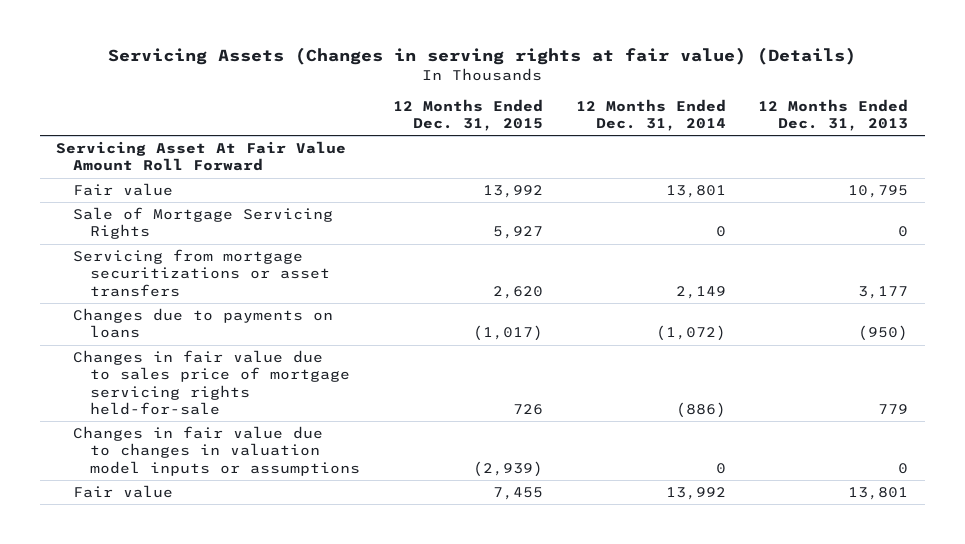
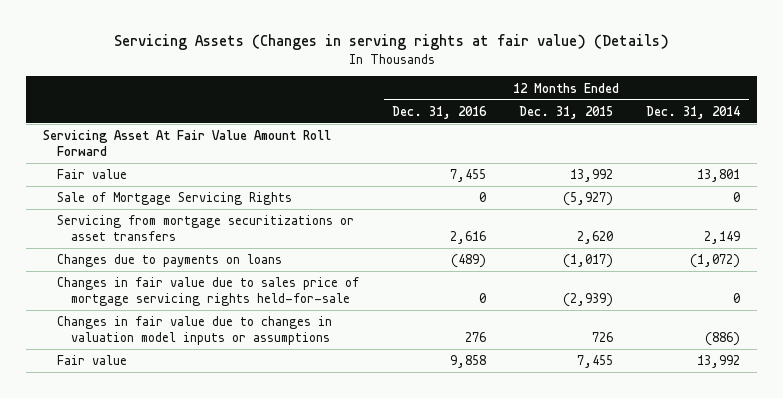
[758,98,909,132] 12 Months Ended Dec. 31, 2013 -> none
none -> [391,105,487,119] Dec. 31, 2016
[492,226,543,240] 5,927 -> [563,192,614,207] (5,927)
[512,404,543,416] 726 -> [563,293,614,308] (2,939)
[675,402,726,419] (886) -> [733,293,741,304] 0
[472,460,543,477] (2,939) -> [592,332,614,343] 726
[715,462,726,474] 0 -> [705,332,741,347] (886)

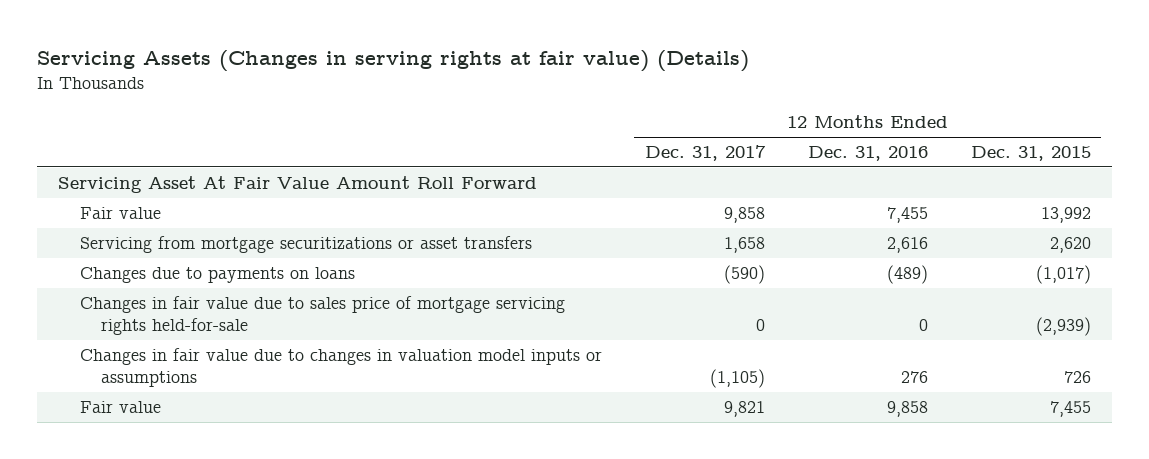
[646,105,741,119] Dec. 31, 2014 -> none
none -> [644,145,766,162] Dec. 31, 2017
[56,192,292,206] Sale of Mortgage Servicing Rights -> none

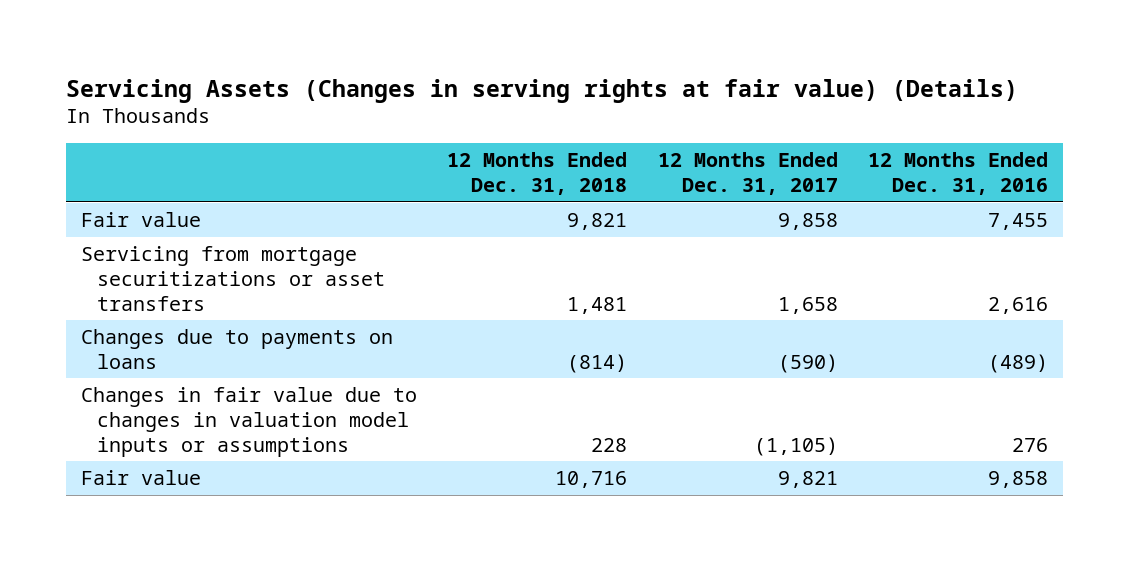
[970,146,1091,162] Dec. 31, 2015 -> none
none -> [447,152,628,196] 12 Months Ended Dec. 31, 2018
[58,176,538,194] Servicing Asset At Fair Value Amount Roll Forward -> none
[79,296,565,335] Changes in fair value due to sales price of mortgage servicing rights held-for-sale -> none

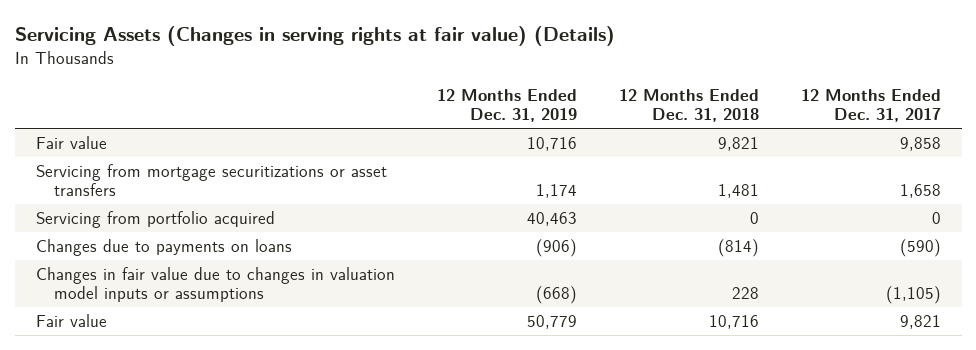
[867,152,1048,196] 12 Months Ended Dec. 31, 2016 -> none
none -> [436,88,577,123] 12 Months Ended Dec. 31, 2019
none -> [35,210,275,228] Servicing from portfolio acquired

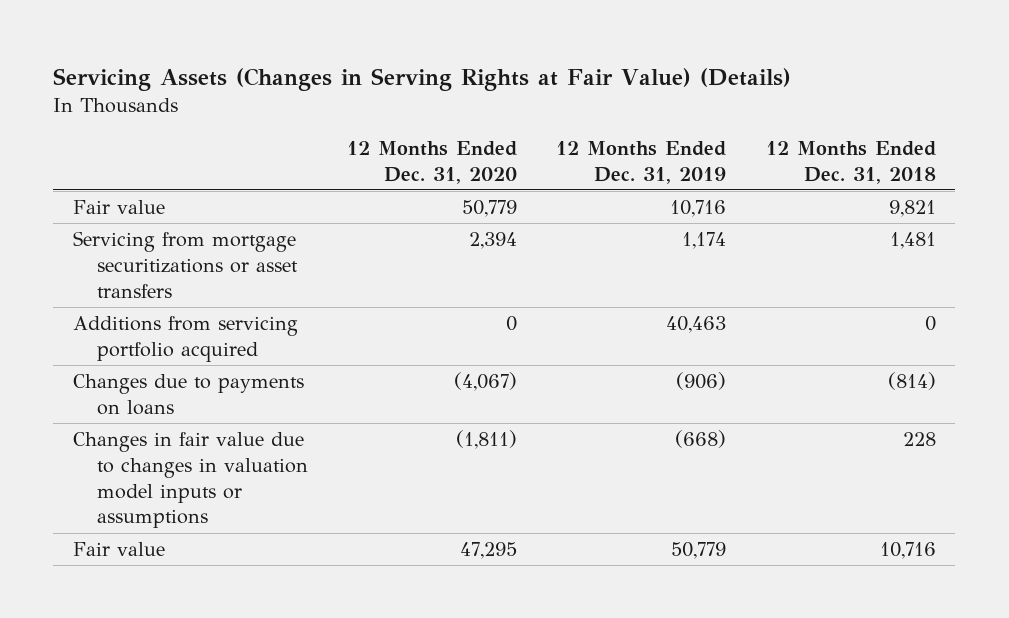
[14,26,615,47] Servicing Assets (Changes in serving rights at fair value) (Details) -> [53,67,792,91] Servicing Assets (Changes in Serving Rights at Fair Value) (Details)
[800,88,941,123] 12 Months Ended Dec. 31, 2017 -> none
none -> [347,140,518,184] 12 Months Ended Dec. 31, 2020
[35,210,275,228] Servicing from portfolio acquired -> [73,316,299,362] Additions from servicing portfolio acquired

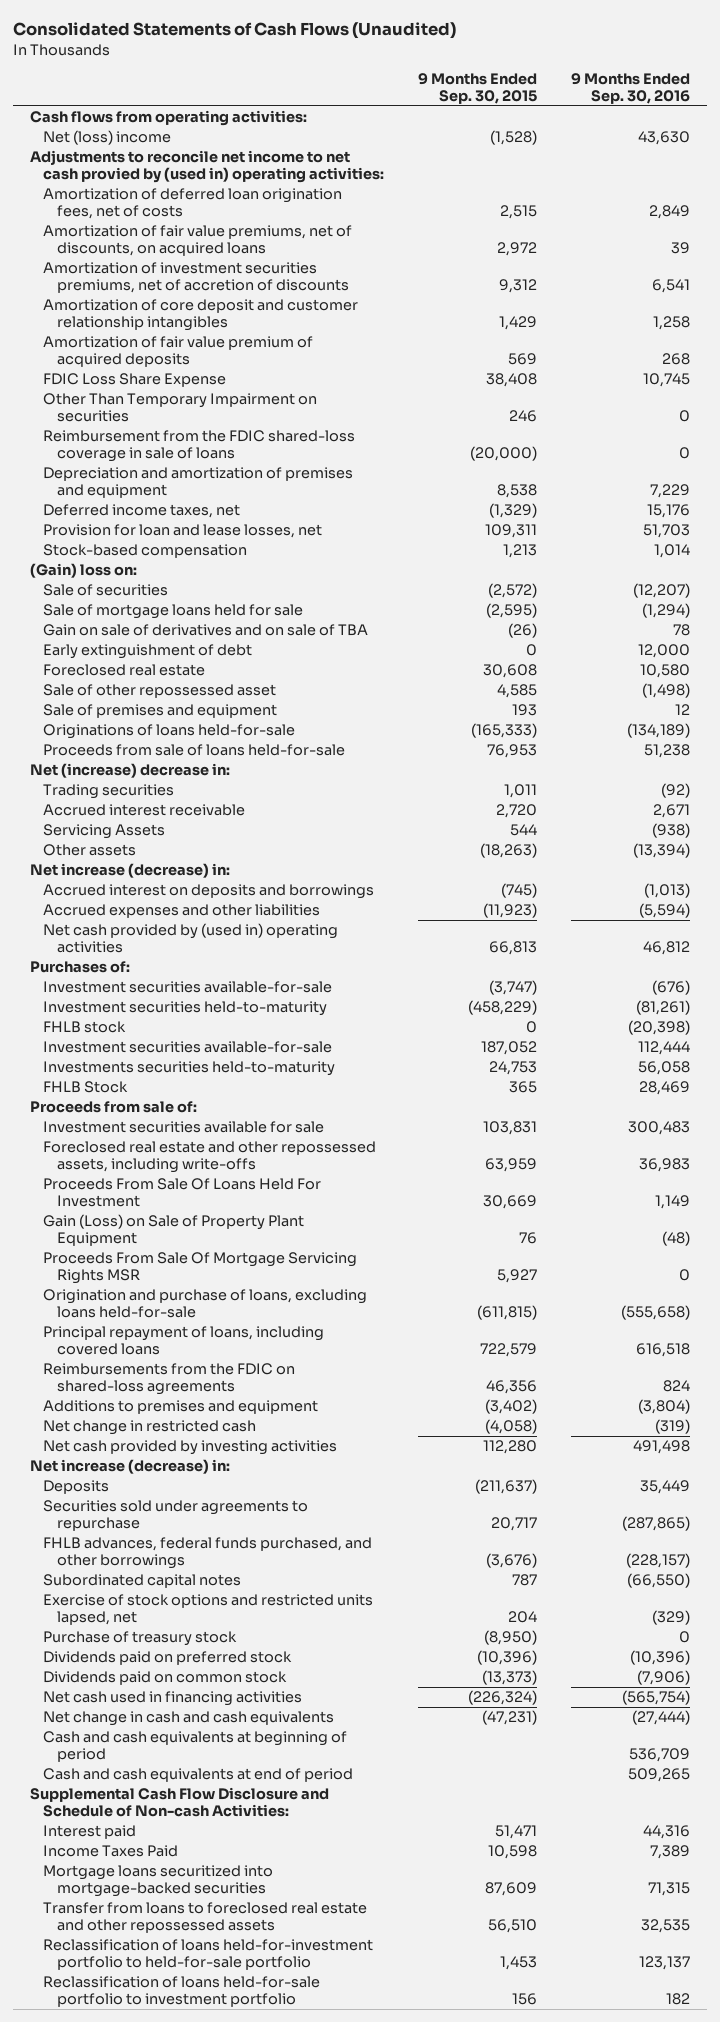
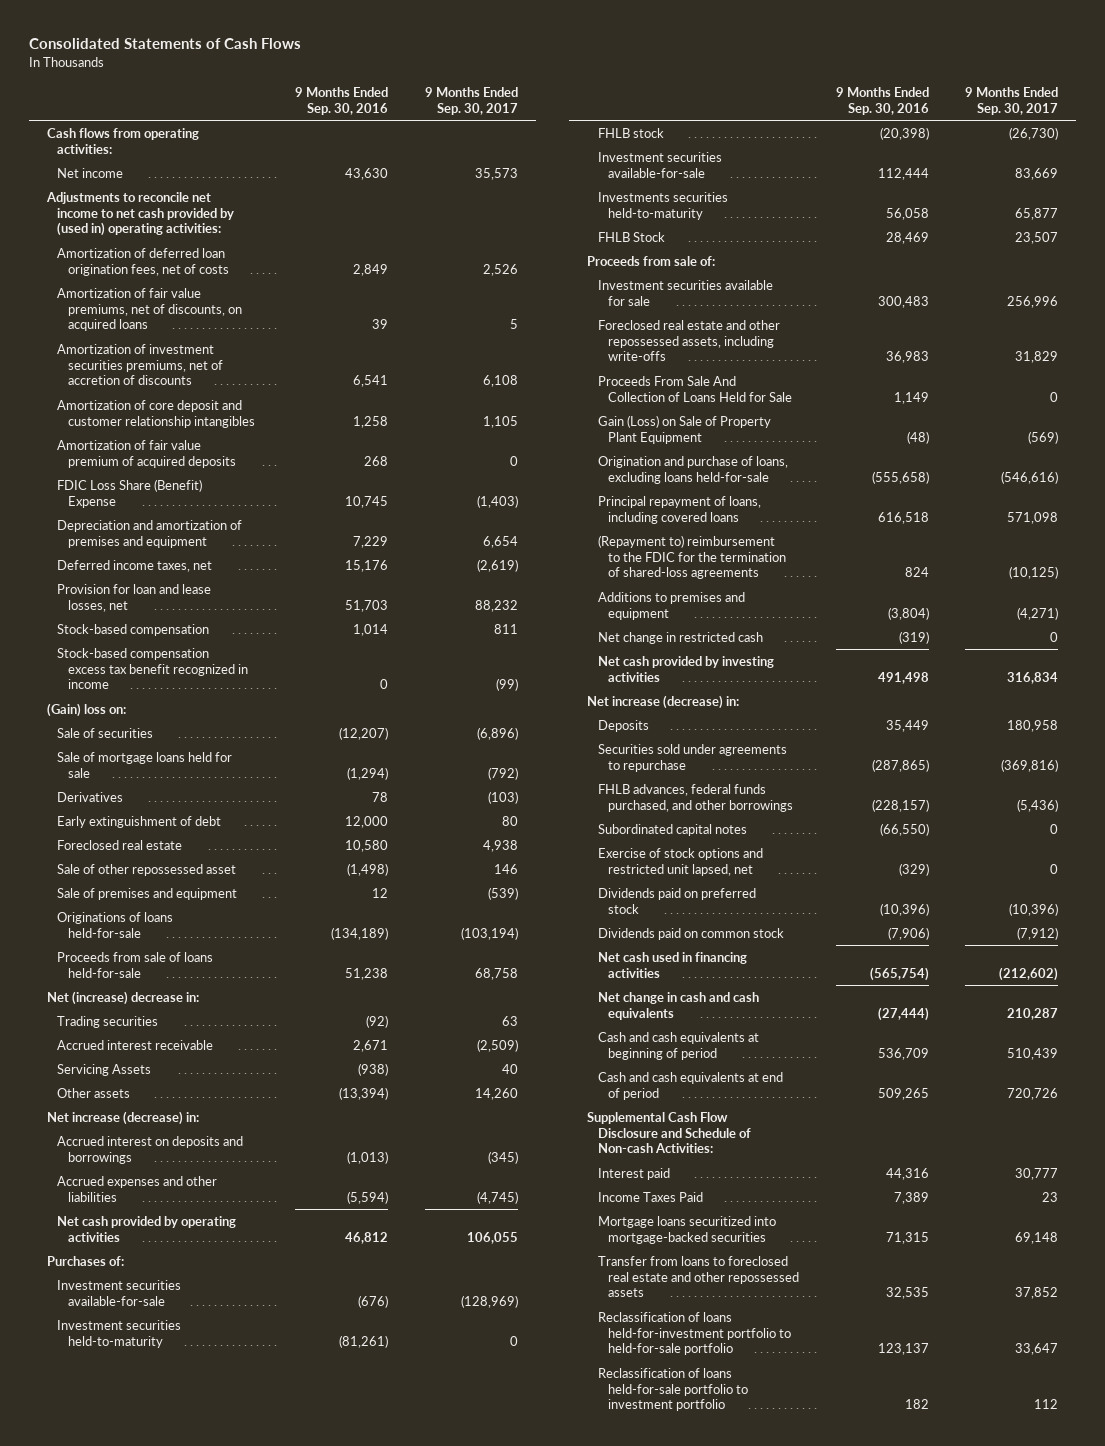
[13,22,457,40] Consolidated Statements of Cash Flows (Unaudited) -> [28,38,301,50] Consolidated Statements of Cash Flows
[418,73,538,104] 9 Months Ended Sep. 30, 2015 -> none
none -> [424,86,518,115] 9 Months Ended Sep. 30, 2017
[43,130,172,146] Net (loss) income -> [57,167,124,178] Net income
[30,150,385,184] Adjustments to reconcile net income to net cash provied by (used in) operating activities: -> [45,191,235,237] Adjustments to reconcile net income to net cash provided by (used in) operating activities:
[43,393,318,423] Other Than Temporary Impairment on securities -> none
[43,430,356,463] Reimbursement from the FDIC shared-loss coverage in sale of loans -> none
[43,373,227,388] FDIC Loss Share Expense -> [57,478,203,508] FDIC Loss Share (Benefit) Expense
none -> [57,647,248,690] Stock-based compensation excess tax benefit recognized in income
[43,624,369,637] Gain on sale of derivatives and on sale of TBA -> [57,791,124,802] Derivatives
[43,923,339,954] Net cash provided by (used in) operating activities -> [57,1215,237,1242] Net cash provided by operating activities
[43,1178,322,1208] Proceeds From Sale Of Loans Held For Investment -> [597,375,793,402] Proceeds From Sale And Collection of Loans Held for Sale
[43,1252,358,1285] Proceeds From Sale Of Mortgage Servicing Rights MSR -> none
[43,1363,296,1396] Reimbursements from the FDIC on shared-loss agreements -> [597,534,787,580] (Repayment to) reimbursement to the FDIC for the termination of shared-loss agreements
[43,1631,238,1647] Purchase of treasury stock -> none
[43,1594,374,1626] Exercise of stock options and restricted units lapsed, net -> [597,847,763,876] Exercise of stock options and restricted unit lapsed, net

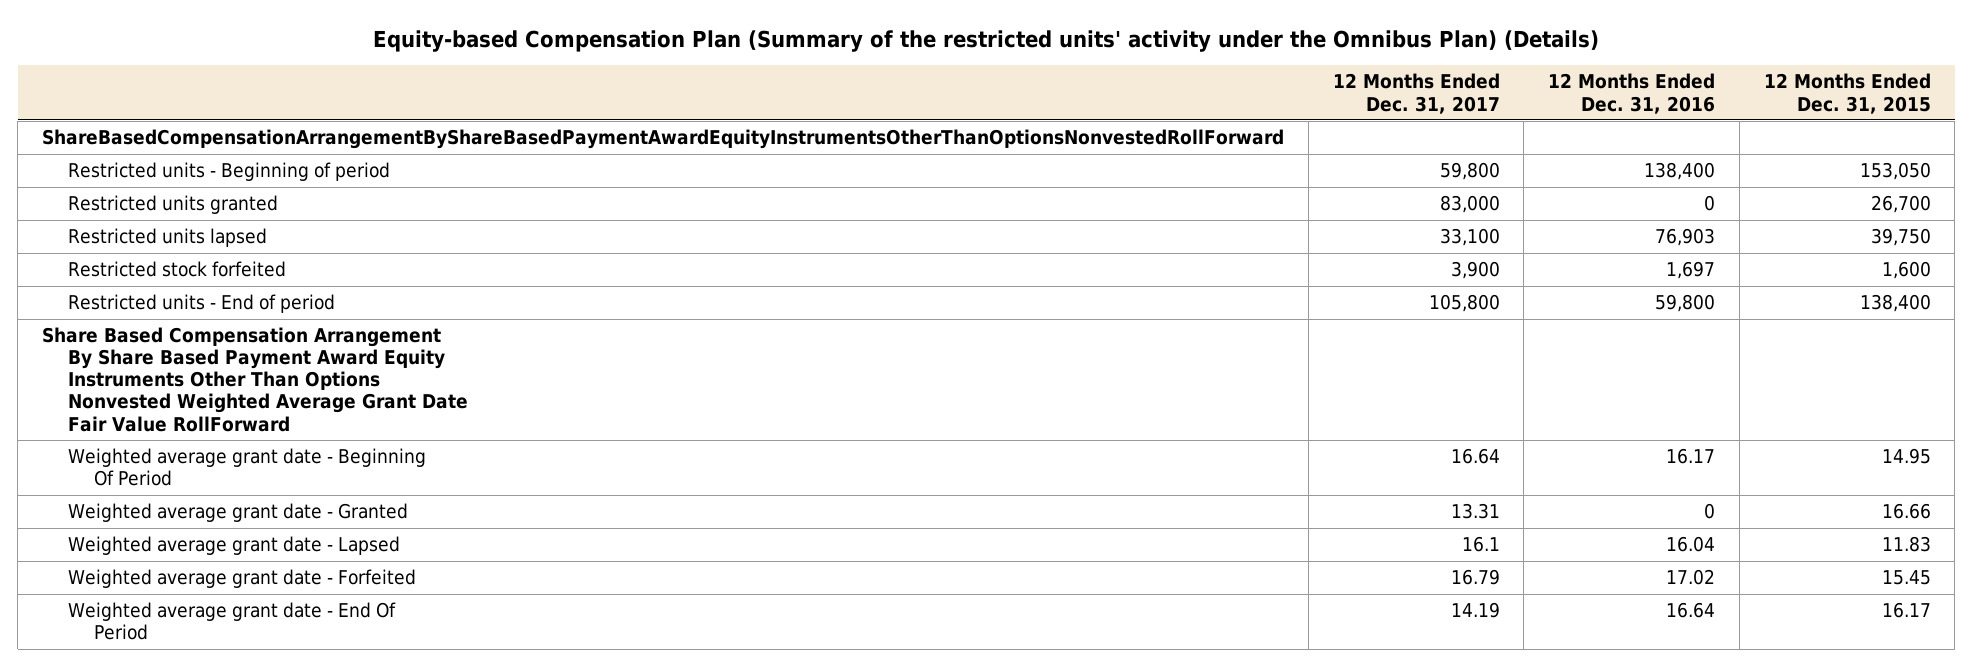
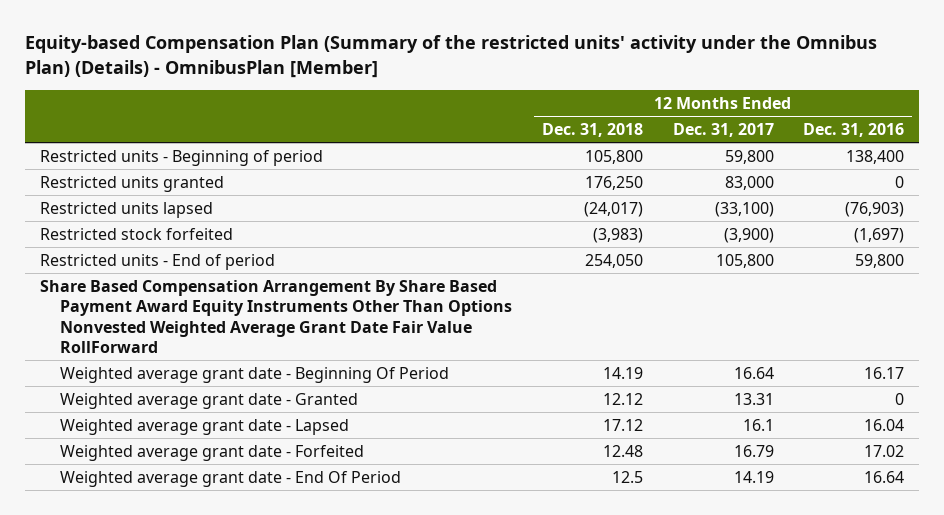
[373,29,1600,52] Equity-based Compensation Plan (Summary of the restricted units' activity under the Omnibus Plan) (Details) -> [24,35,877,79] Equity-based Compensation Plan (Summary of the restricted units' activity under the Omnibus Plan) (Details) - OmnibusPlan [Member]
[1763,73,1931,114] 12 Months Ended Dec. 31, 2015 -> none
none -> [541,122,643,137] Dec. 31, 2018
[42,129,1285,150] ShareBasedCompensationArrangementByShareBasedPaymentAwardEquityInstrumentsOtherThanOptionsNonvestedRollForward -> none
[1439,228,1500,247] 33,100 -> [714,201,774,217] (33,100)
[1655,228,1716,247] 76,903 -> [845,201,905,217] (76,903)
[1450,261,1500,280] 3,900 -> [723,227,774,243] (3,900)
[1666,261,1716,280] 1,697 -> [854,227,905,243] (1,697)

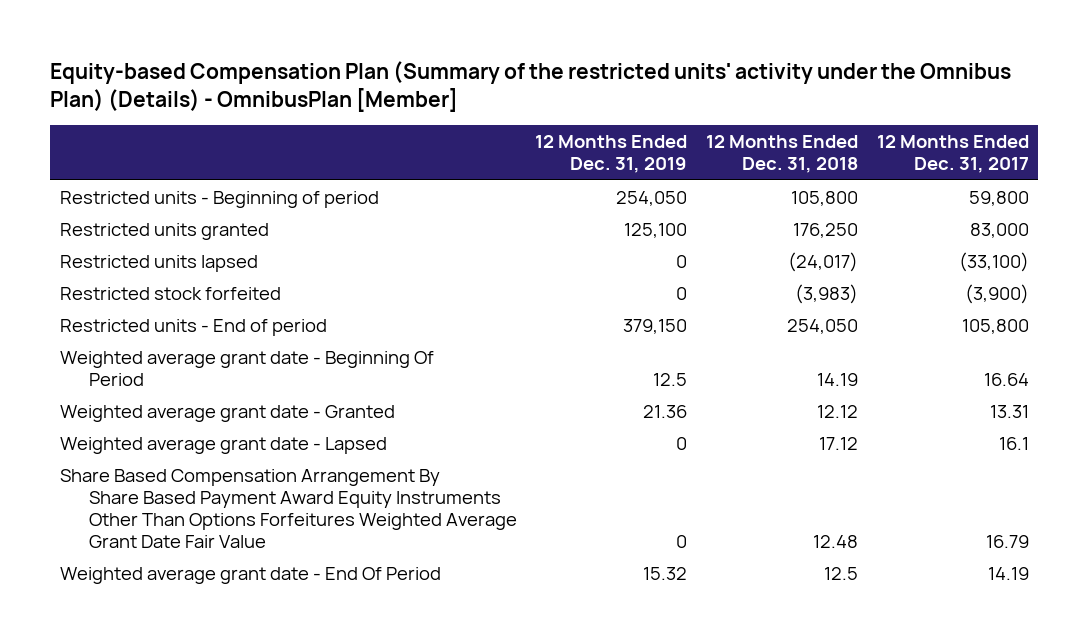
[803,122,905,137] Dec. 31, 2016 -> none
none -> [535,135,688,174] 12 Months Ended Dec. 31, 2019
[39,279,512,354] Share Based Compensation Arrangement By Share Based Payment Award Equity Instruments Other Than Options Nonvested Weighted Average Grant Date Fair Value RollForward -> none
[59,444,364,461] Weighted average grant date - Forfeited -> [59,468,517,548] Share Based Compensation Arrangement By Share Based Payment Award Equity Instruments Other Than Options Forfeitures Weighted Average Grant Date Fair Value

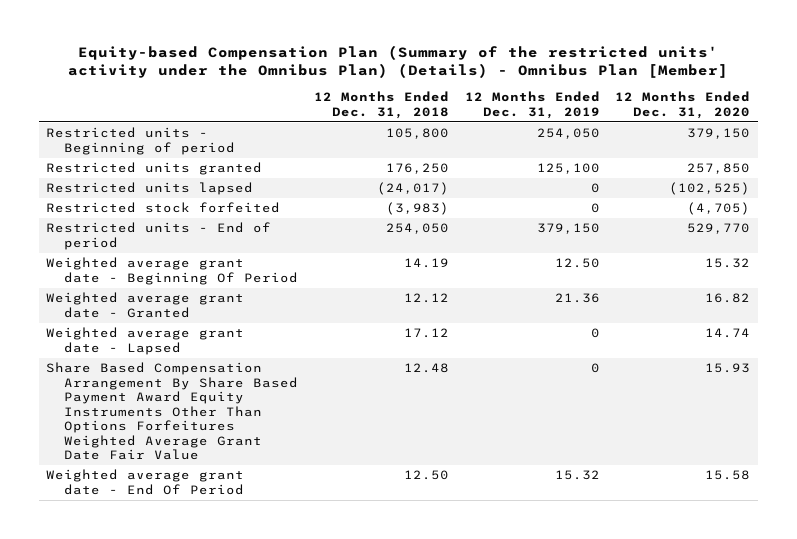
[50,60,1012,113] Equity-based Compensation Plan (Summary of the restricted units' activity under the Omnibus Plan) (Details) - OmnibusPlan [Member] -> [68,44,729,79] Equity-based Compensation Plan (Summary of the restricted units' activity under the Omnibus Plan) (Details) - Omnibus Plan [Member]
[876,135,1029,174] 12 Months Ended Dec. 31, 2017 -> none
none -> [615,91,751,119] 12 Months Ended Dec. 31, 2020
[653,372,688,386] 12.5 -> [554,258,600,269] 12.50
[824,566,859,580] 12.5 -> [403,470,449,481] 12.50

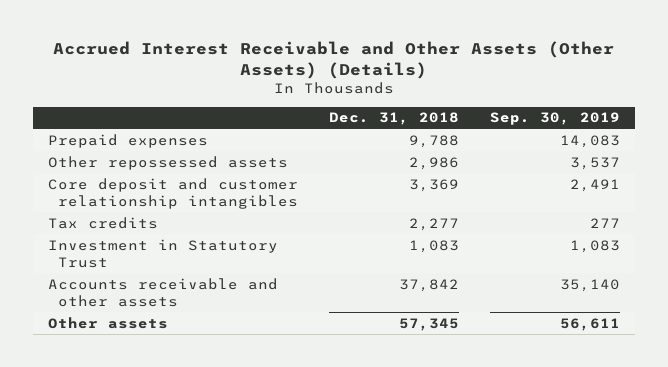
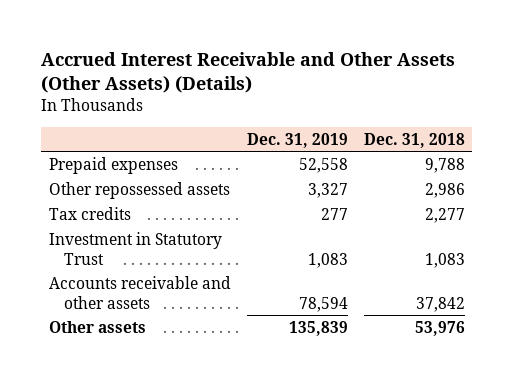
[489,112,620,126] Sep. 30, 2019 -> none
none -> [246,132,348,148] Dec. 31, 2019
[47,177,299,209] Core deposit and customer relationship intangibles -> none
[399,317,460,331] 57,345 -> [414,321,465,337] 53,976

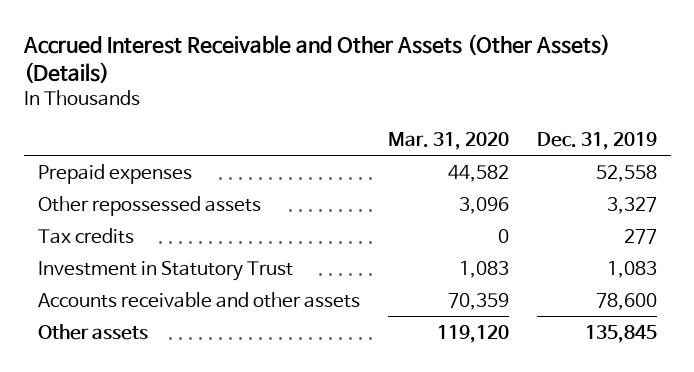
[363,132,465,148] Dec. 31, 2018 -> none
none -> [387,132,509,151] Mar. 31, 2020
[298,296,348,312] 78,594 -> [595,292,657,310] 78,600
[288,321,348,337] 135,839 -> [584,324,657,343] 135,845

